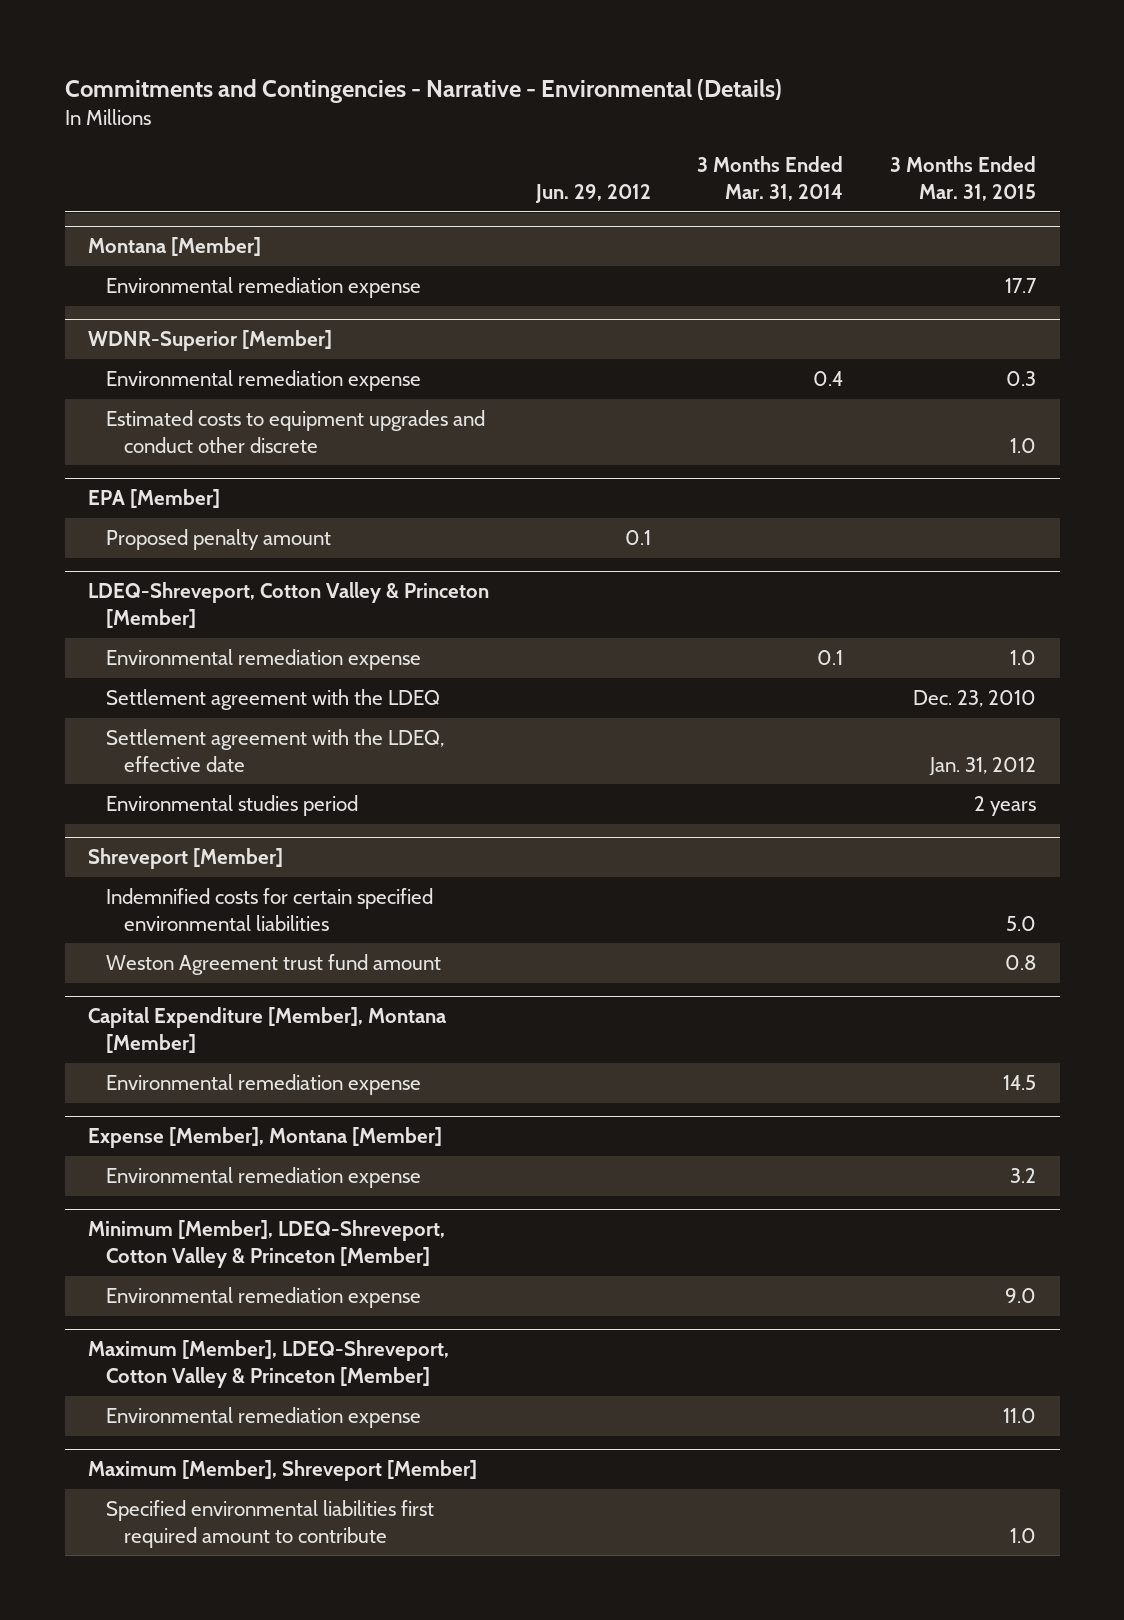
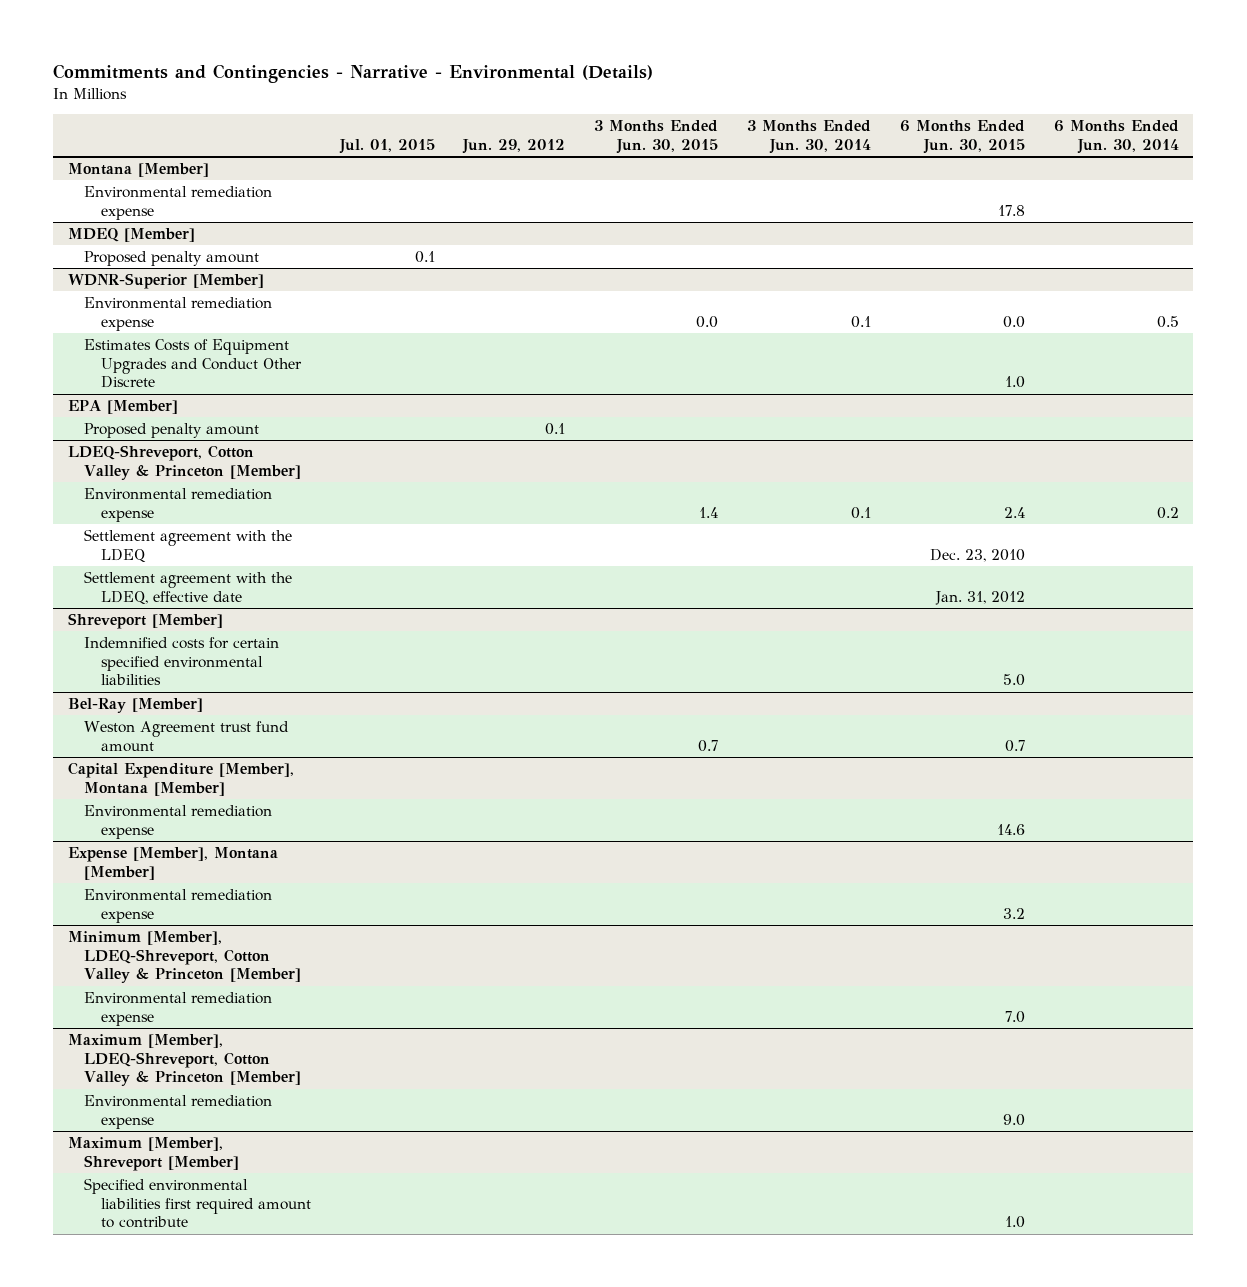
[697,156,844,201] 3 Months Ended Mar. 31, 2014 -> none
[890,156,1037,201] 3 Months Ended Mar. 31, 2015 -> none
none -> [338,139,435,155] Jul. 01, 2015
none -> [594,120,719,155] 3 Months Ended Jun. 30, 2015
none -> [747,120,872,155] 3 Months Ended Jun. 30, 2014
none -> [899,120,1025,155] 6 Months Ended Jun. 30, 2015
none -> [1053,120,1179,155] 6 Months Ended Jun. 30, 2014
none -> [67,227,195,242] MDEQ [Member]
none -> [84,250,260,266] Proposed penalty amount
[105,410,485,453] Estimated costs to equipment upgrades and conduct other discrete -> [84,338,302,389] Estimates Costs of Equipment Upgrades and Conduct Other Discrete
[105,795,358,817] Environmental studies period -> none
[105,954,441,976] Weston Agreement trust fund amount -> none
none -> [67,697,203,713] Bel-Ray [Member]
none -> [84,720,290,752] Weston Agreement trust fund amount

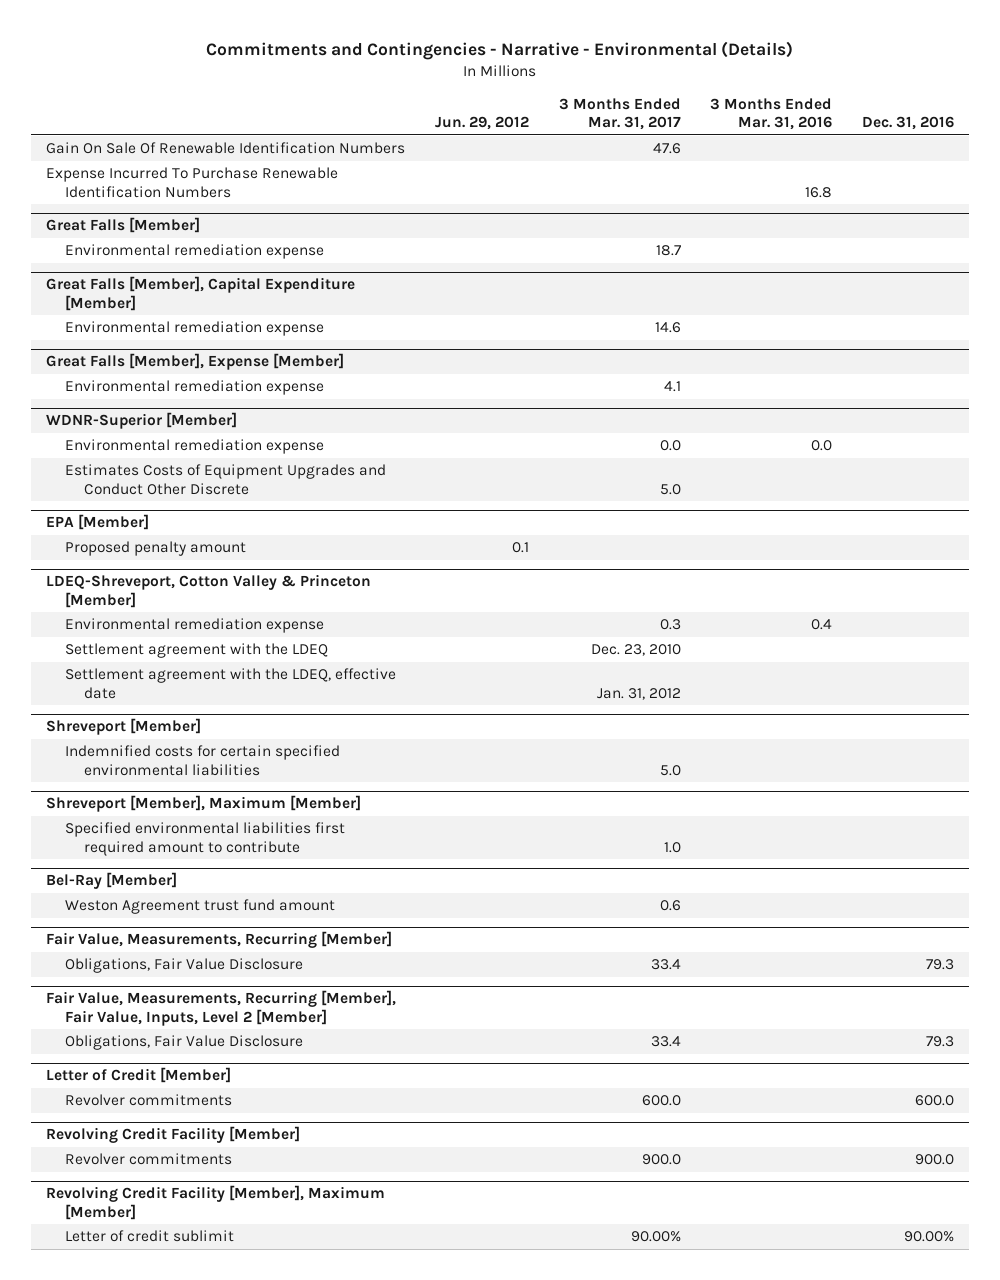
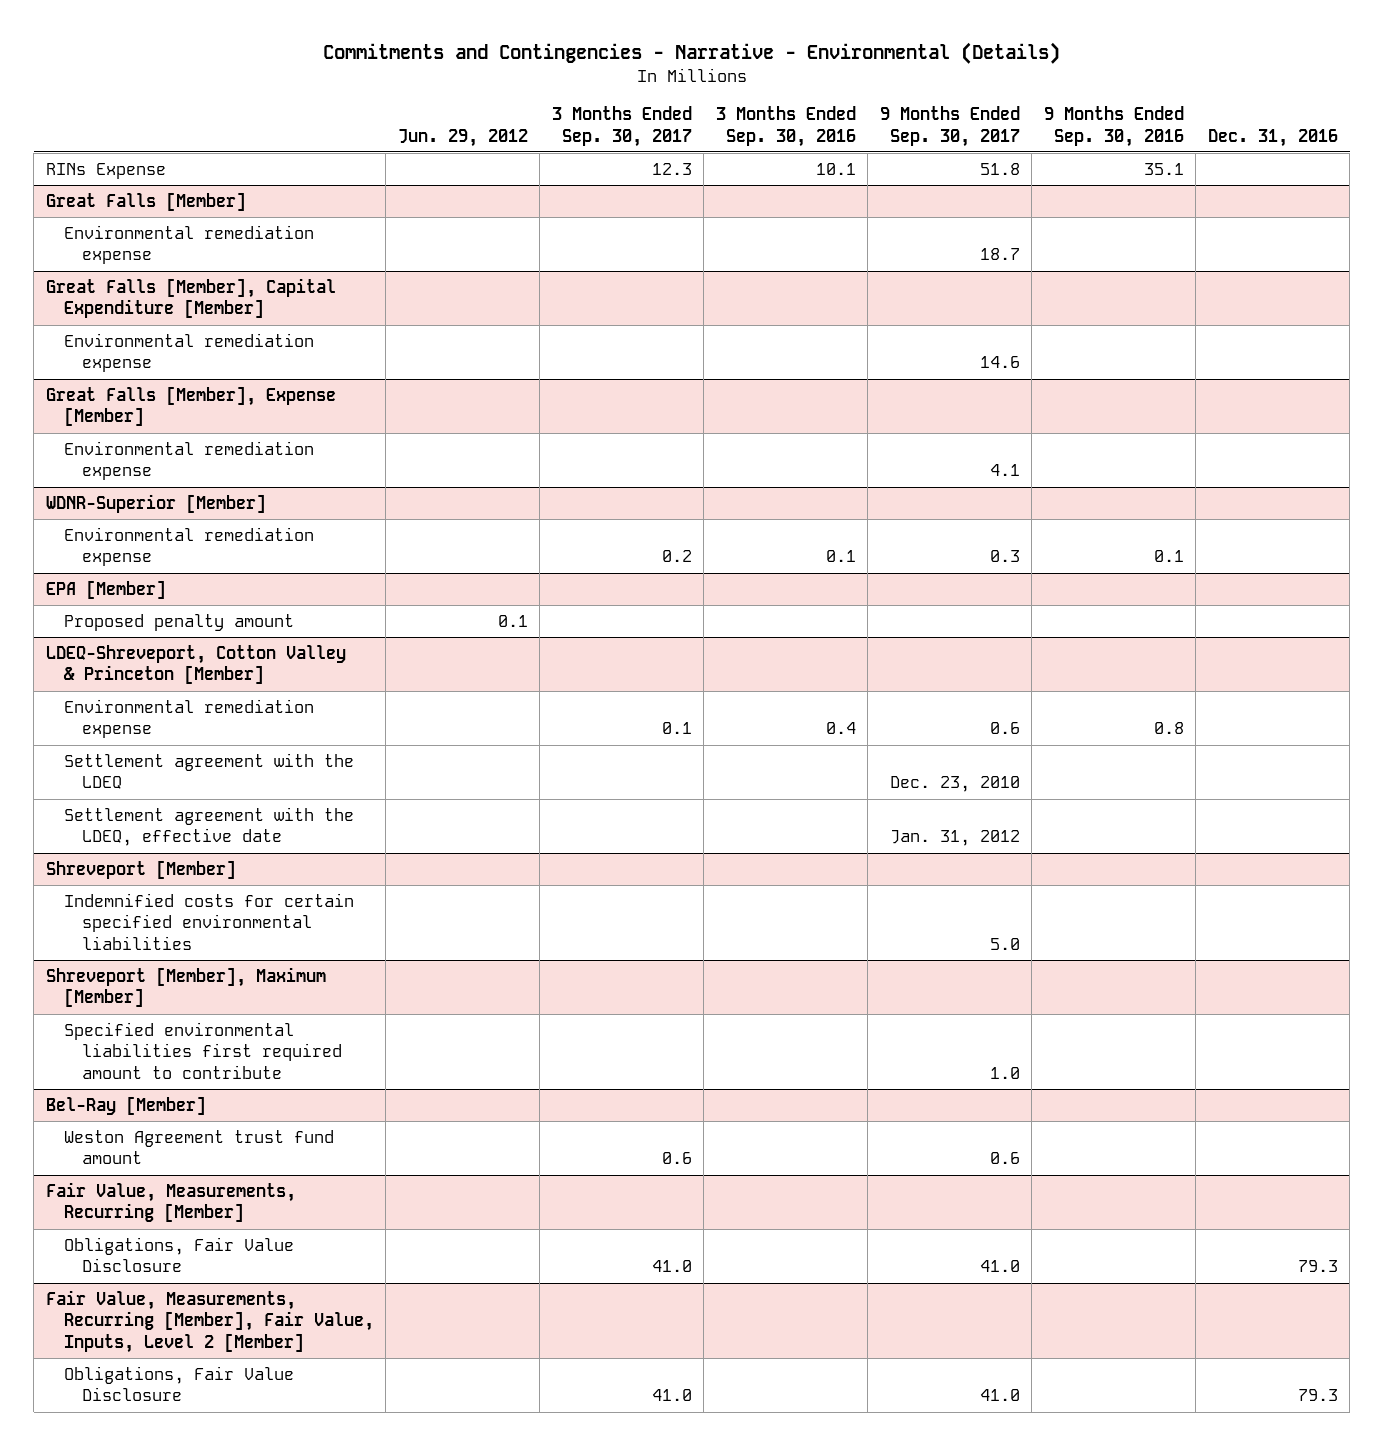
[558,97,681,130] 3 Months Ended Mar. 31, 2017 -> none
[710,97,833,130] 3 Months Ended Mar. 31, 2016 -> none
none -> [551,106,692,147] 3 Months Ended Sep. 30, 2017
none -> [715,106,856,147] 3 Months Ended Sep. 30, 2016
none -> [879,106,1020,147] 9 Months Ended Sep. 30, 2017
none -> [1043,106,1184,147] 9 Months Ended Sep. 30, 2016
[46,142,406,155] Gain On Sale Of Renewable Identification Numbers -> none
[46,167,339,198] Expense Incurred To Purchase Renewable Identification Numbers -> none
none -> [45,162,166,179] RINs Expense
[65,464,387,495] Estimates Costs of Equipment Upgrades and Conduct Other Discrete -> none
[46,1067,232,1084] Letter of Credit [Member] -> none
[65,1094,233,1107] Revolver commitments -> none
[46,1126,301,1144] Revolving Credit Facility [Member] -> none
[65,1153,233,1166] Revolver commitments -> none
[46,1185,386,1220] Revolving Credit Facility [Member], Maximum [Member] -> none
[65,1230,235,1243] Letter of credit sublimit -> none

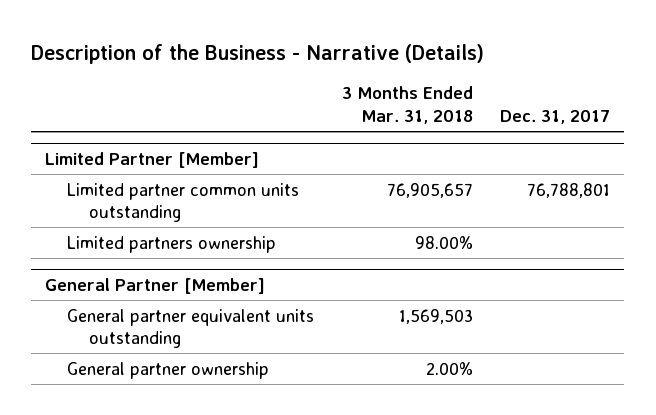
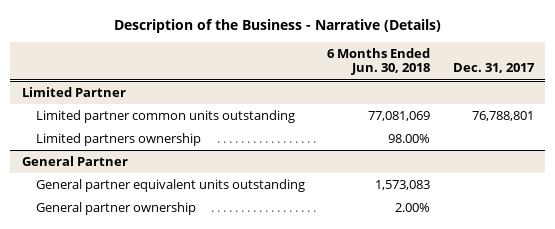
[341,86,473,124] 3 Months Ended Mar. 31, 2018 -> none
none -> [327,48,431,76] 6 Months Ended Jun. 30, 2018
[45,151,260,168] Limited Partner [Member] -> [21,87,126,98] Limited Partner
[45,277,266,294] General Partner [Member] -> [21,156,128,167] General Partner

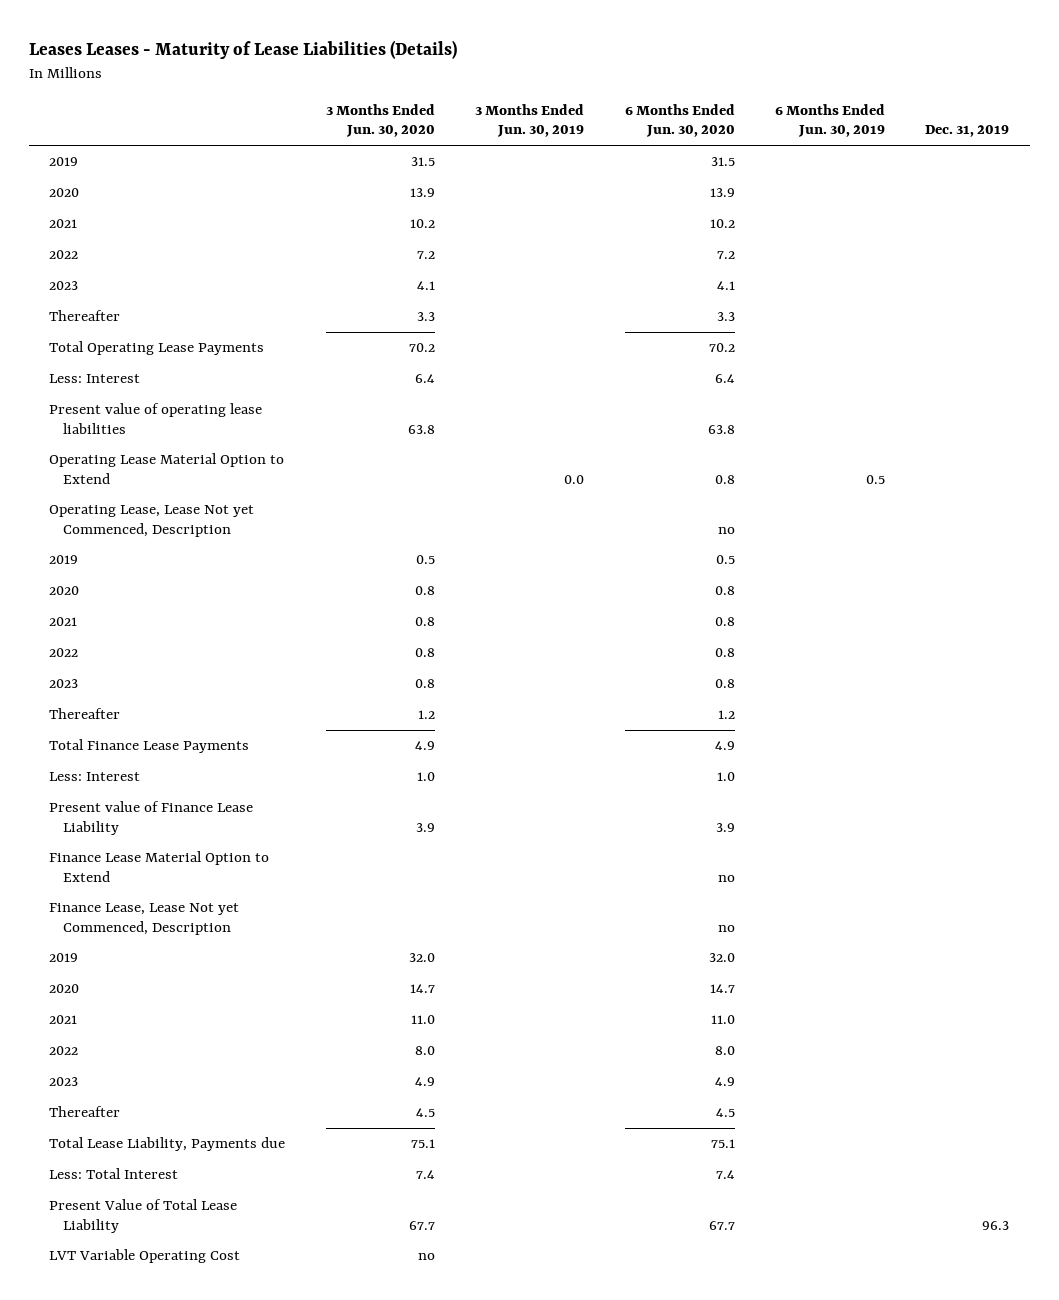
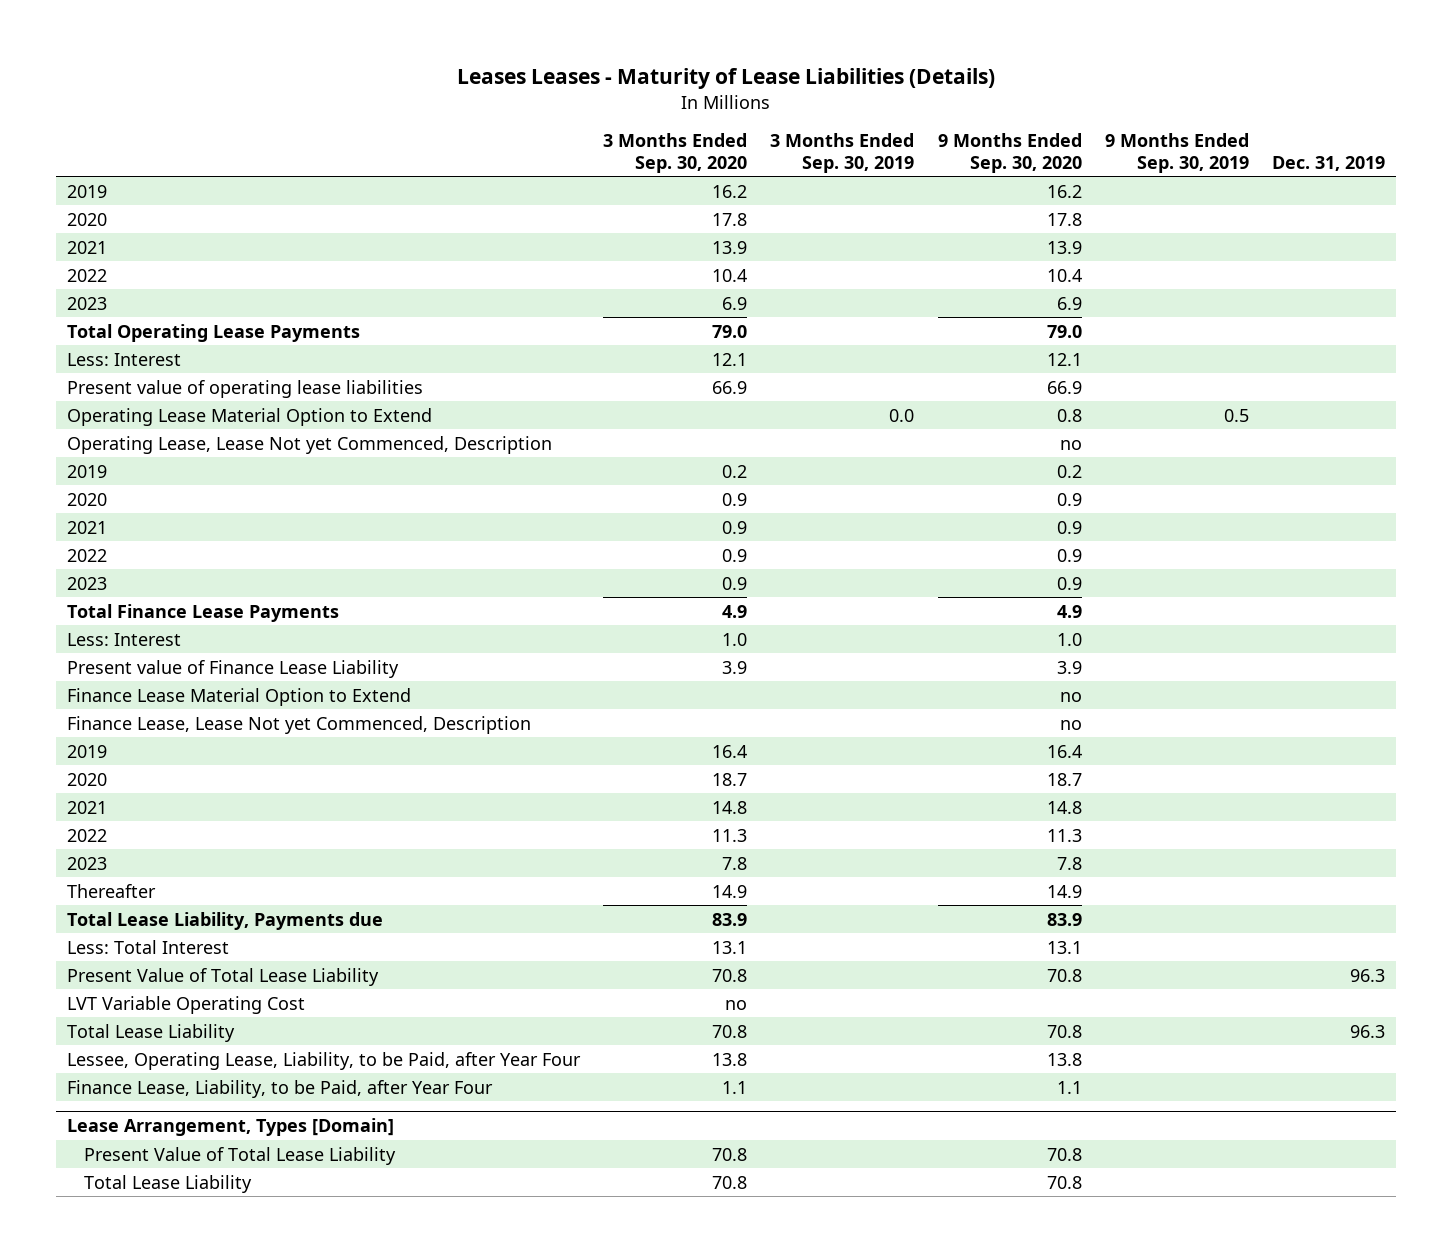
[325,103,435,138] 3 Months Ended Jun. 30, 2020 -> none
[475,103,585,138] 3 Months Ended Jun. 30, 2019 -> none
[624,103,735,138] 6 Months Ended Jun. 30, 2020 -> none
[774,103,885,138] 6 Months Ended Jun. 30, 2019 -> none
none -> [603,133,748,173] 3 Months Ended Sep. 30, 2020
none -> [770,133,915,173] 3 Months Ended Sep. 30, 2019
none -> [937,133,1082,173] 9 Months Ended Sep. 30, 2020
none -> [1104,133,1249,173] 9 Months Ended Sep. 30, 2019
[49,310,121,322] Thereafter -> none
[49,708,121,720] Thereafter -> none
none -> [67,1023,236,1042] Total Lease Liability
none -> [67,1051,582,1070] Lessee, Operating Lease, Liability, to be Paid, after Year Four
none -> [67,1079,494,1098] Finance Lease, Liability, to be Paid, after Year Four
none -> [67,1118,395,1137] Lease Arrangement, Types [Domain]
none -> [84,1146,397,1165] Present Value of Total Lease Liability
none -> [84,1174,253,1193] Total Lease Liability

